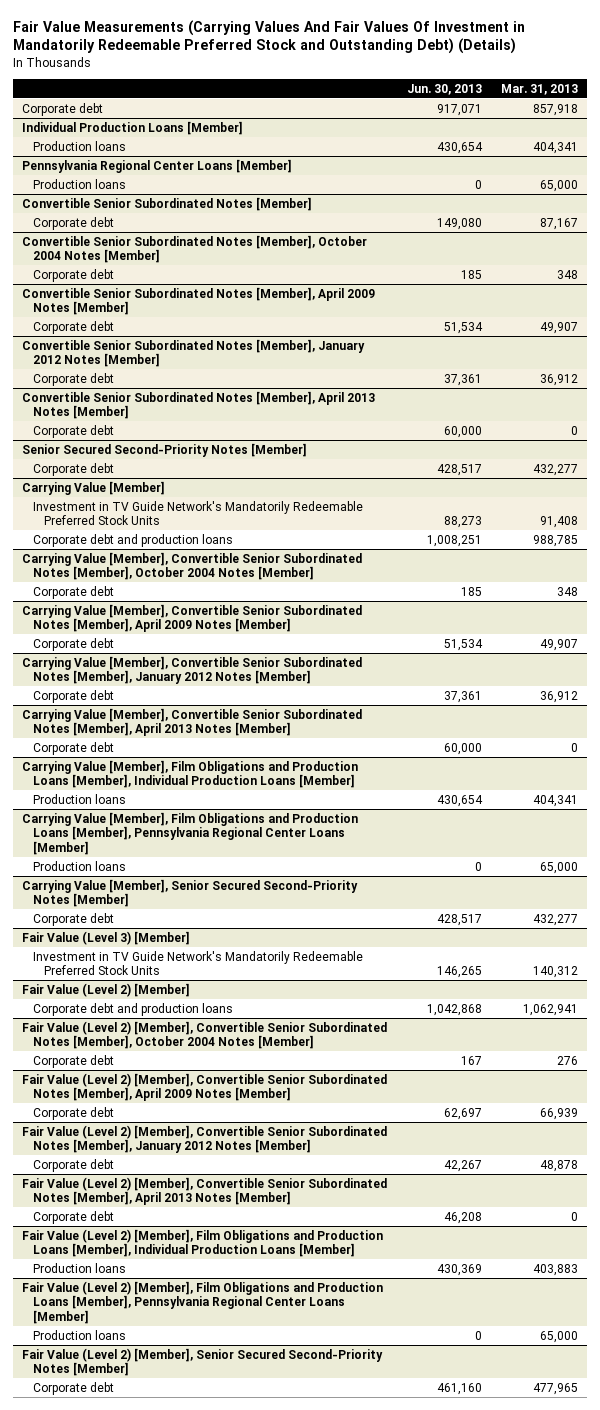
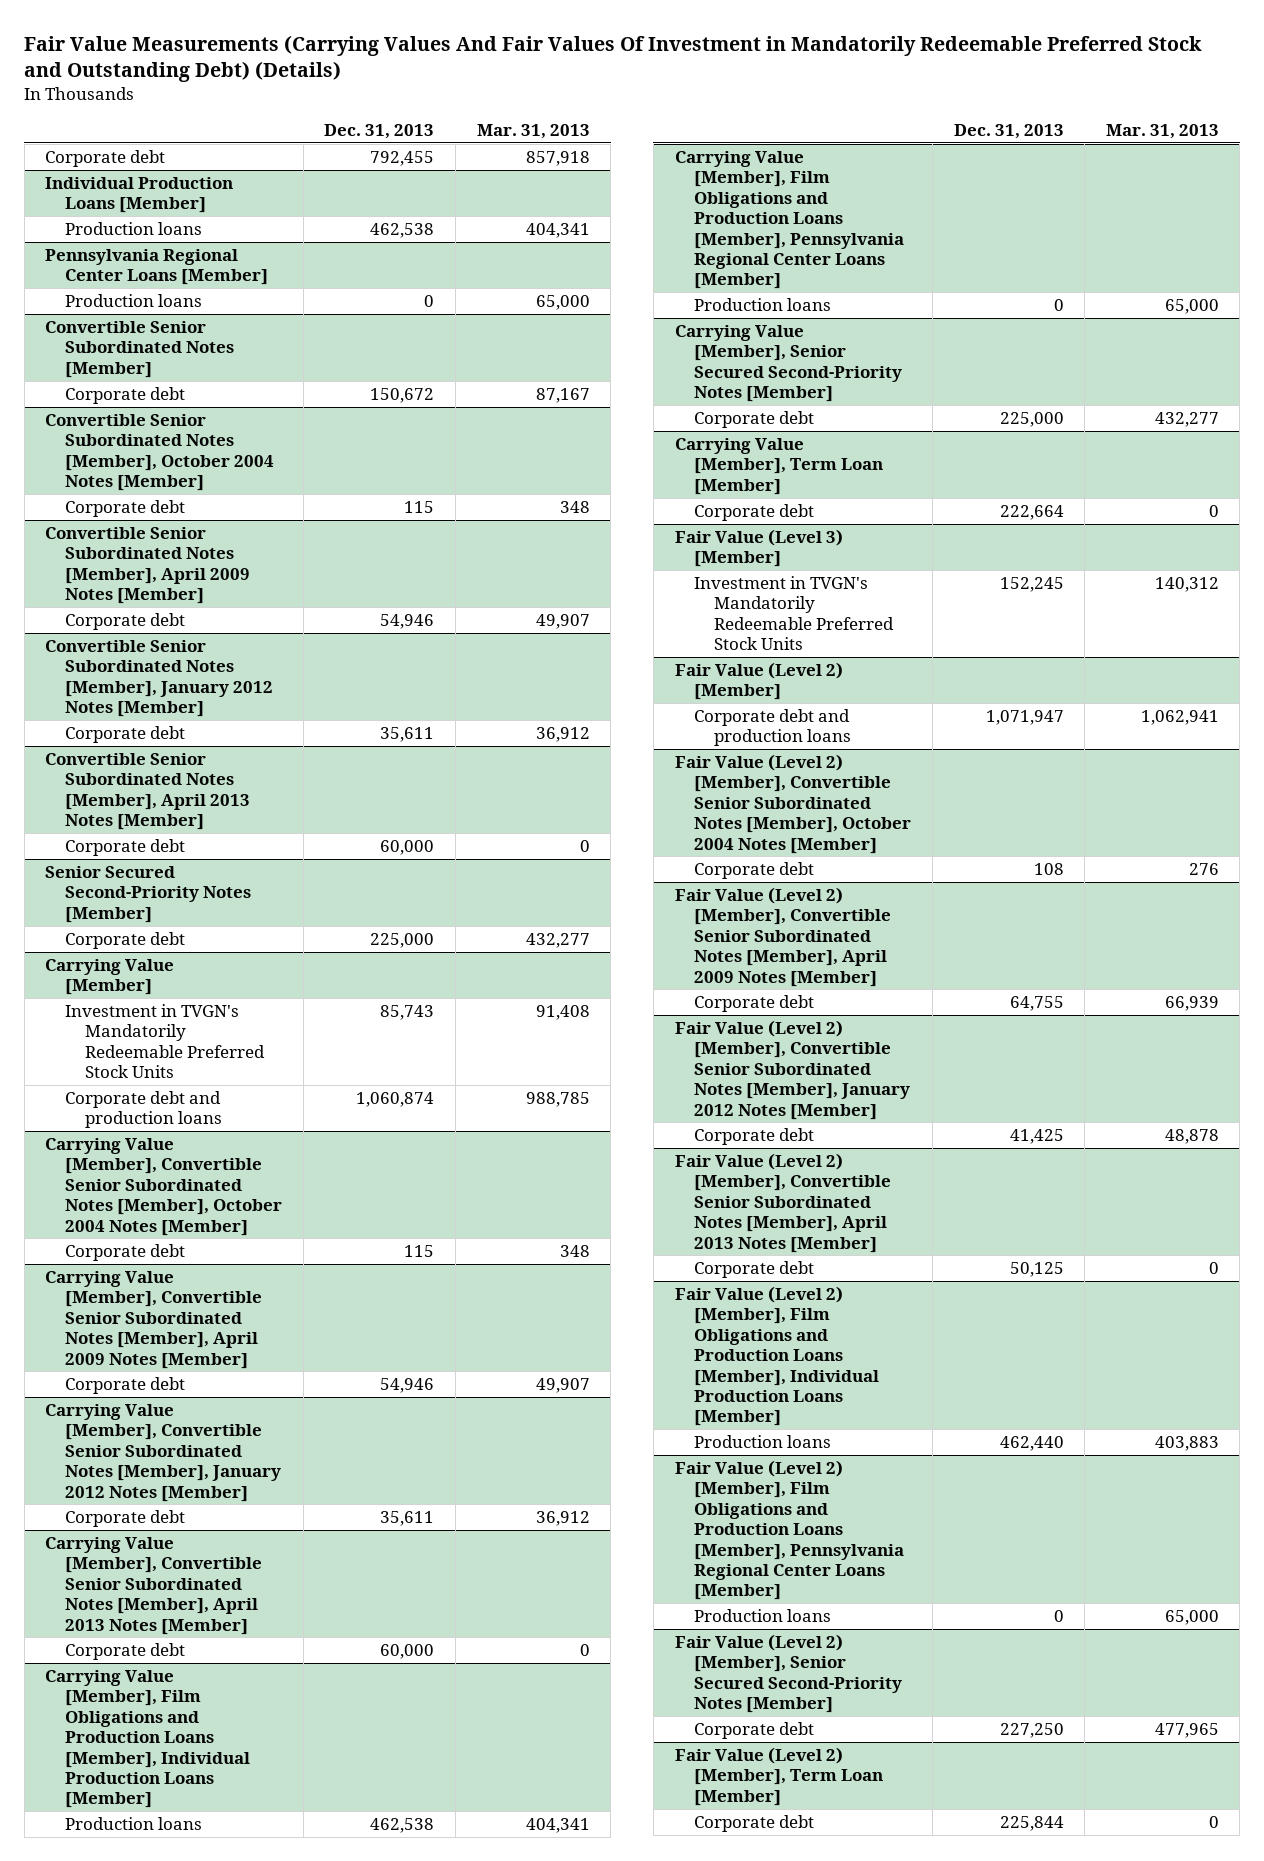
[406,83,482,95] Jun. 30, 2013 -> none
none -> [324,124,435,140] Dec. 31, 2013
[33,500,364,526] Investment in TV Guide Network's Mandatorily Redeemable Preferred Stock Units -> [64,1003,265,1079] Investment in TVGN's Mandatorily Redeemable Preferred Stock Units
none -> [674,437,884,495] Carrying Value [Member], Term Loan [Member]
none -> [694,503,815,521] Corporate debt
[33,950,364,976] Investment in TV Guide Network's Mandatorily Redeemable Preferred Stock Units -> [694,575,895,651] Investment in TVGN's Mandatorily Redeemable Preferred Stock Units
none -> [674,1746,884,1806] Fair Value (Level 2) [Member], Term Loan [Member]
none -> [694,1814,815,1832] Corporate debt

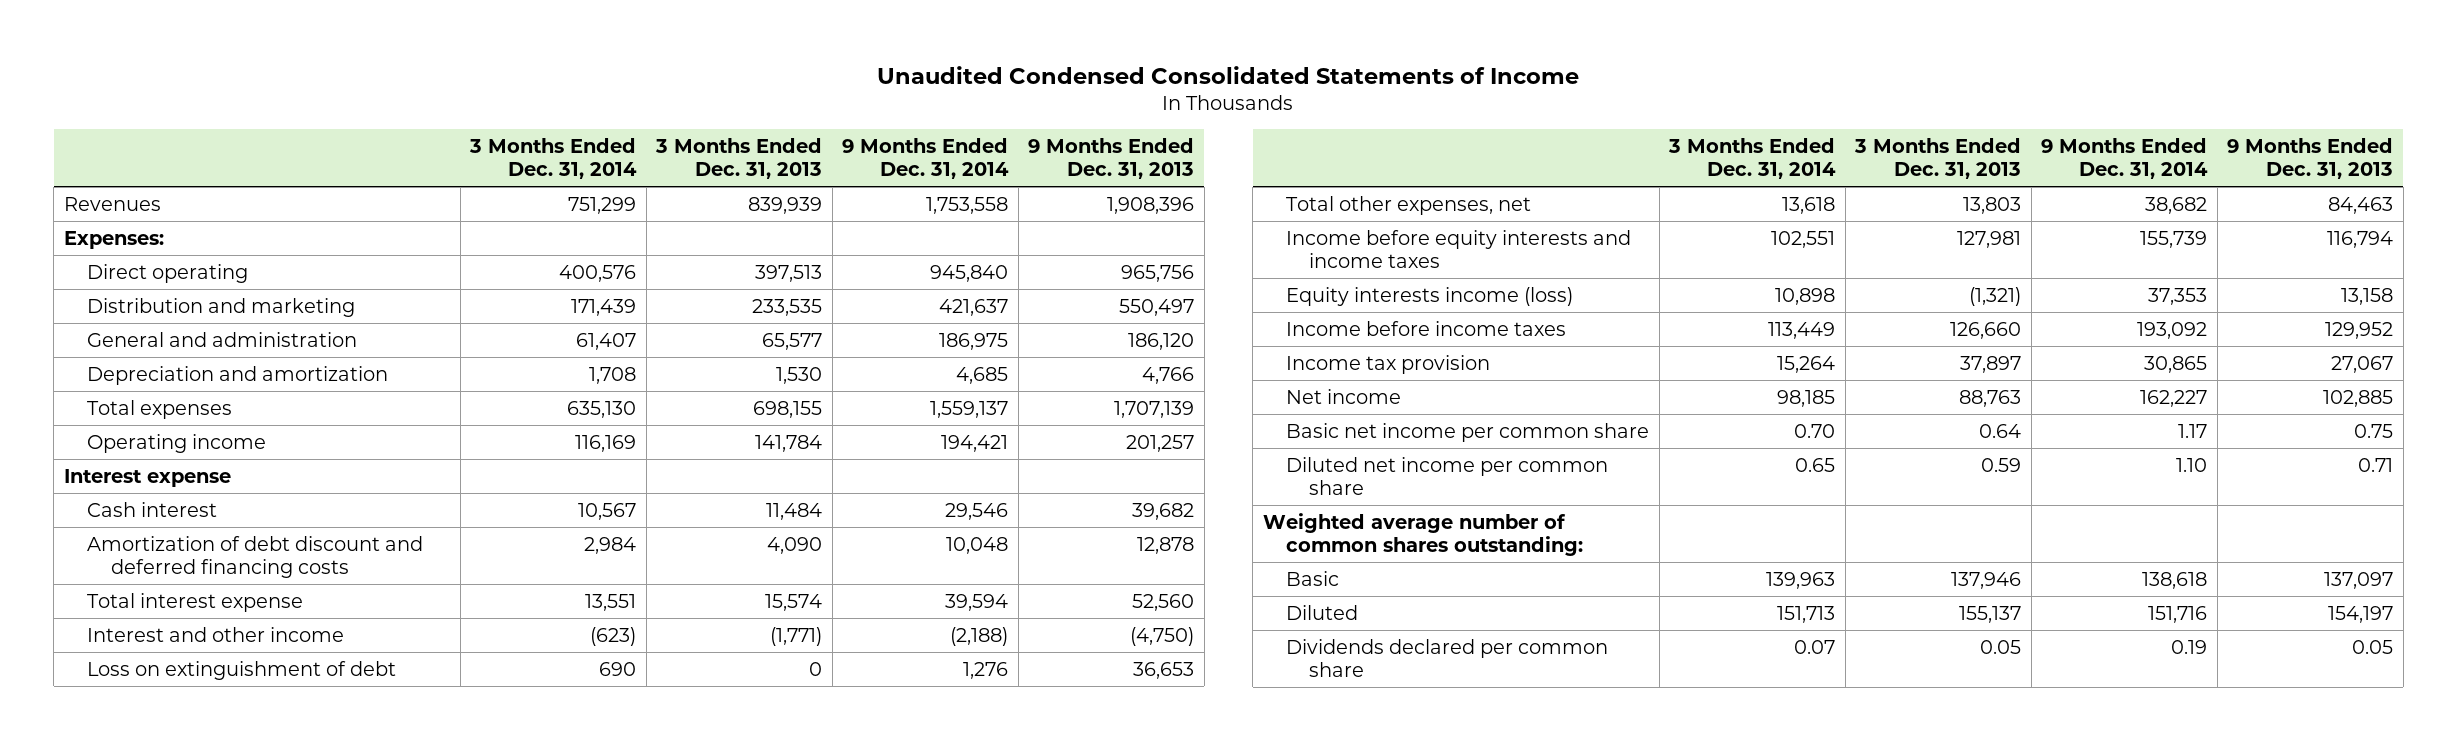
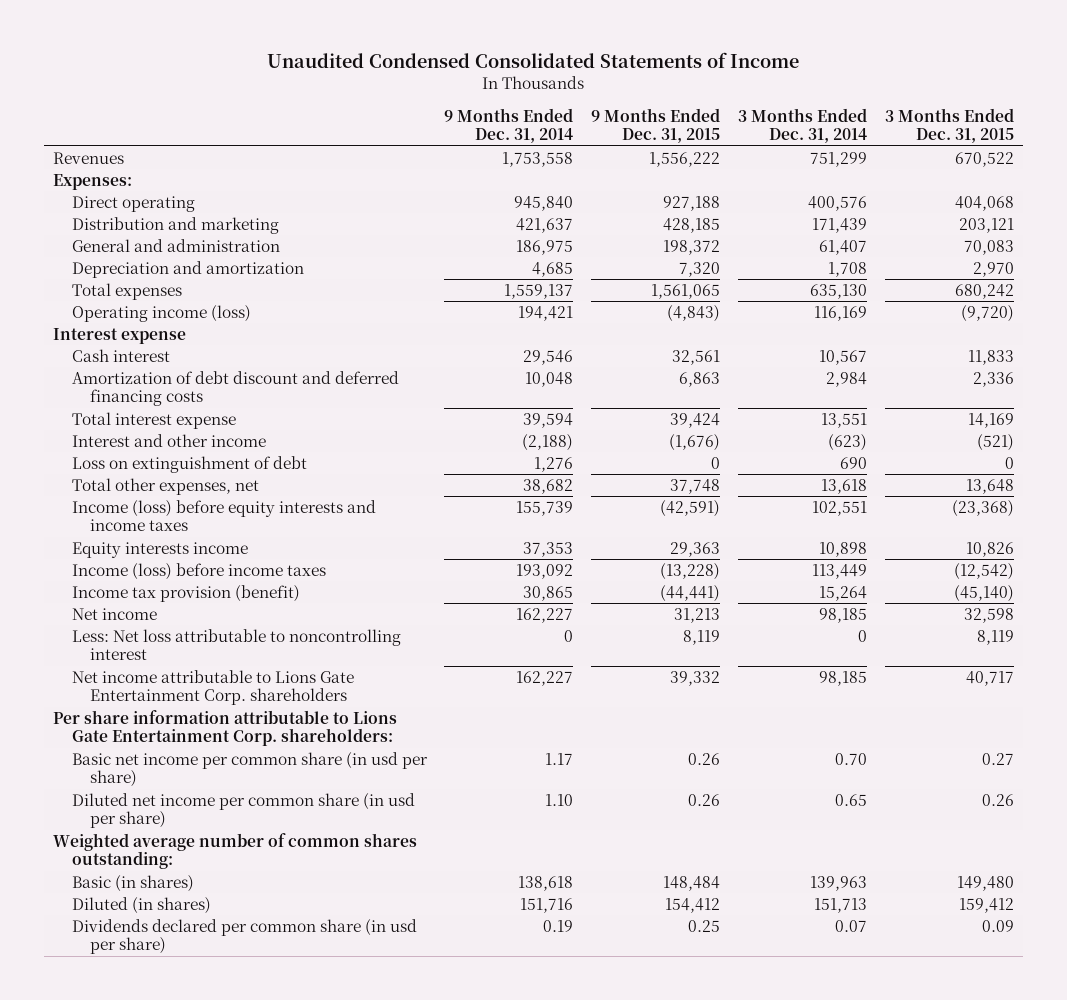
[655,137,823,180] 3 Months Ended Dec. 31, 2013 -> none
[1028,137,1195,180] 9 Months Ended Dec. 31, 2013 -> none
none -> [591,107,721,144] 9 Months Ended Dec. 31, 2015
none -> [884,107,1014,144] 3 Months Ended Dec. 31, 2015
[87,433,267,453] Operating income -> [71,304,251,322] Operating income (loss)
[1286,229,1632,268] Income before equity interests and income taxes -> [71,499,376,532] Income (loss) before equity interests and income taxes
[1286,286,1574,306] Equity interests income (loss) -> [71,541,248,558] Equity interests income
[1286,320,1567,336] Income before income taxes -> [71,562,326,580] Income (loss) before income taxes
[1286,354,1491,374] Income tax provision -> [71,584,300,602] Income tax provision (benefit)
none -> [71,628,401,661] Less: Net loss attributable to noncontrolling interest
none -> [71,669,354,706] Net income attributable to Lions Gate Entertainment Corp. shareholders
none -> [52,709,397,747] Per share information attributable to Lions Gate Entertainment Corp. shareholders:
[1286,422,1650,442] Basic net income per common share -> [71,751,428,788] Basic net income per common share (in usd per share)
[1286,456,1609,495] Diluted net income per common share -> [71,792,415,829] Diluted net income per common share (in usd per share)
[1286,570,1340,586] Basic -> [71,874,194,892] Basic (in shares)
[1286,604,1359,620] Diluted -> [71,896,211,914] Diluted (in shares)
[1286,638,1609,677] Dividends declared per common share -> [71,918,417,955] Dividends declared per common share (in usd per share)

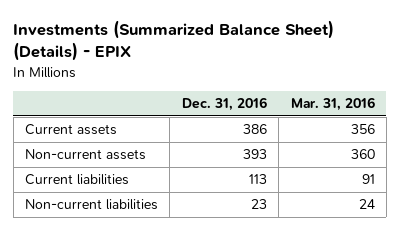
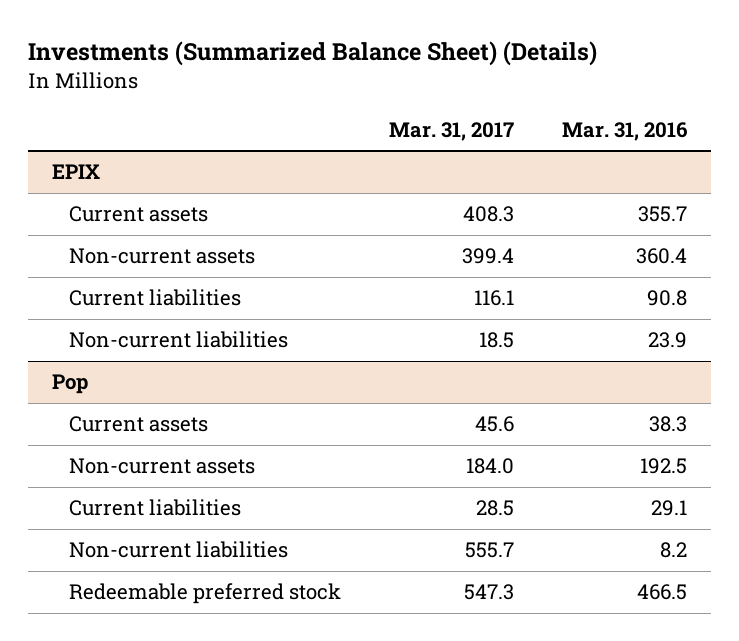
[13,20,335,62] Investments (Summarized Balance Sheet) (Details) - EPIX -> [28,40,598,66] Investments (Summarized Balance Sheet) (Details)
[181,97,267,112] Dec. 31, 2016 -> none
none -> [388,121,514,141] Mar. 31, 2017
none -> [52,164,101,180] EPIX
[350,124,375,135] 356 -> [638,206,688,223] 355.7
[350,149,375,160] 360 -> [636,248,688,265] 360.4
[361,174,375,185] 91 -> [647,290,688,307] 90.8
[358,199,375,210] 24 -> [648,332,688,349] 23.9
none -> [52,374,89,395] Pop
none -> [68,416,208,433] Current assets
none -> [68,458,255,475] Non-current assets
none -> [68,499,241,517] Current liabilities
none -> [68,541,288,559] Non-current liabilities
none -> [68,583,341,605] Redeemable preferred stock

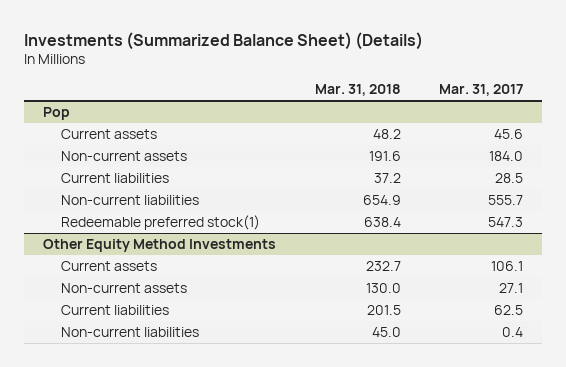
[562,121,689,141] Mar. 31, 2016 -> none
none -> [314,84,401,97] Mar. 31, 2018
[52,164,101,180] EPIX -> none
[68,206,208,223] Current assets -> none
[68,248,255,265] Non-current assets -> none
[68,289,241,307] Current liabilities -> none
[68,331,288,349] Non-current liabilities -> none
[68,583,341,605] Redeemable preferred stock -> [60,215,260,231] Redeemable preferred stock(1)
none -> [43,239,277,253] Other Equity Method Investments
none -> [60,261,157,272] Current assets
none -> [60,283,187,294] Non-current assets
none -> [60,305,169,316] Current liabilities
none -> [60,327,199,338] Non-current liabilities

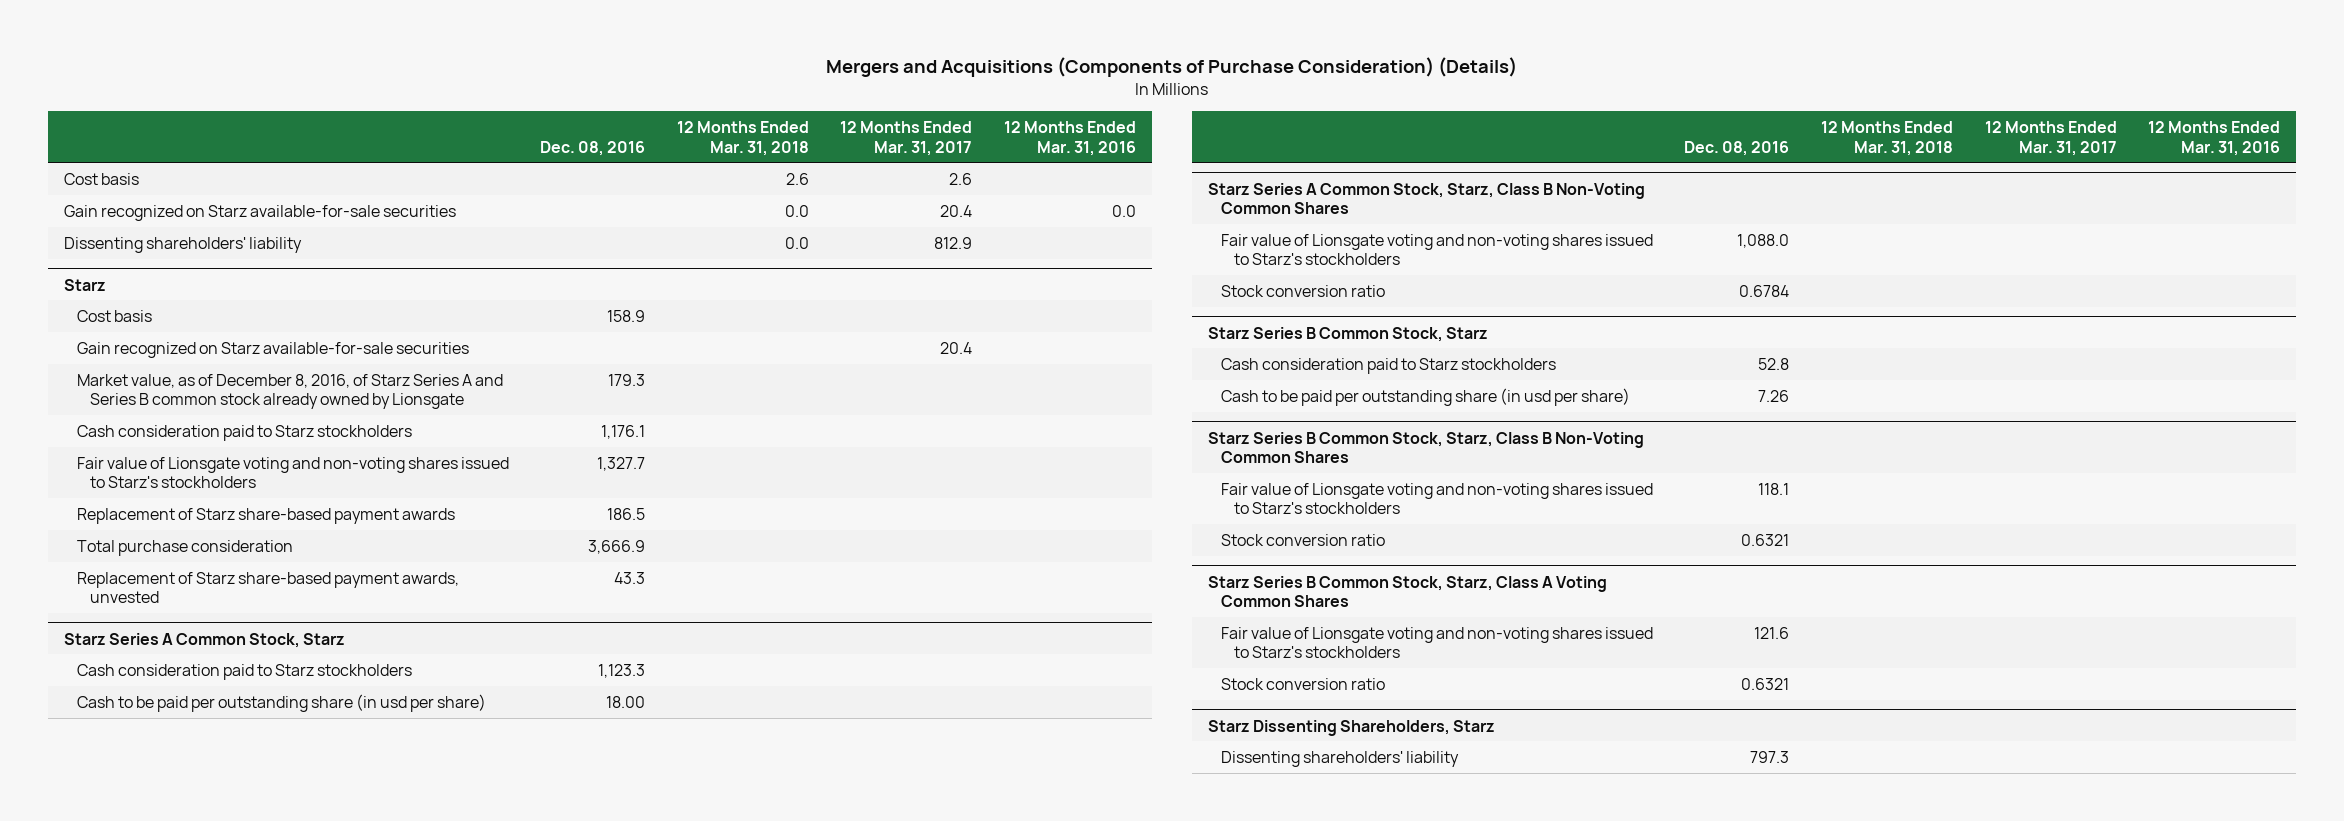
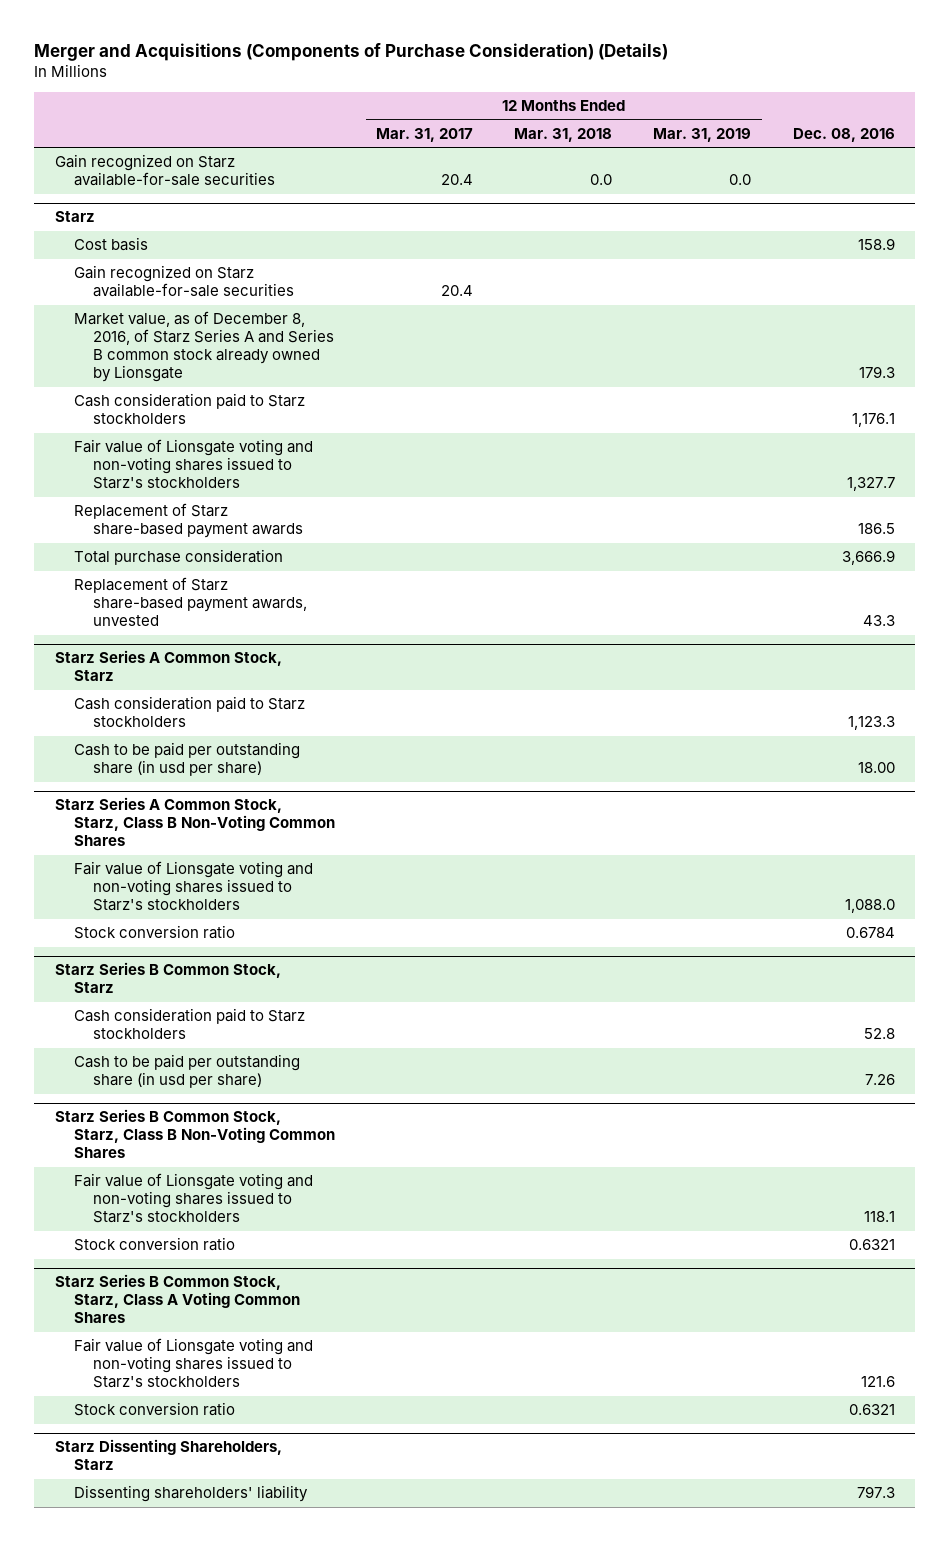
[825,56,1517,77] Mergers and Acquisitions (Components of Purchase Consideration) (Details) -> [34,43,669,62] Merger and Acquisitions (Components of Purchase Consideration) (Details)
[1003,120,1136,156] 12 Months Ended Mar. 31, 2016 -> none
none -> [653,128,752,143] Mar. 31, 2019
[63,172,139,185] Cost basis -> none
[63,236,302,253] Dissenting shareholders' liability -> none

